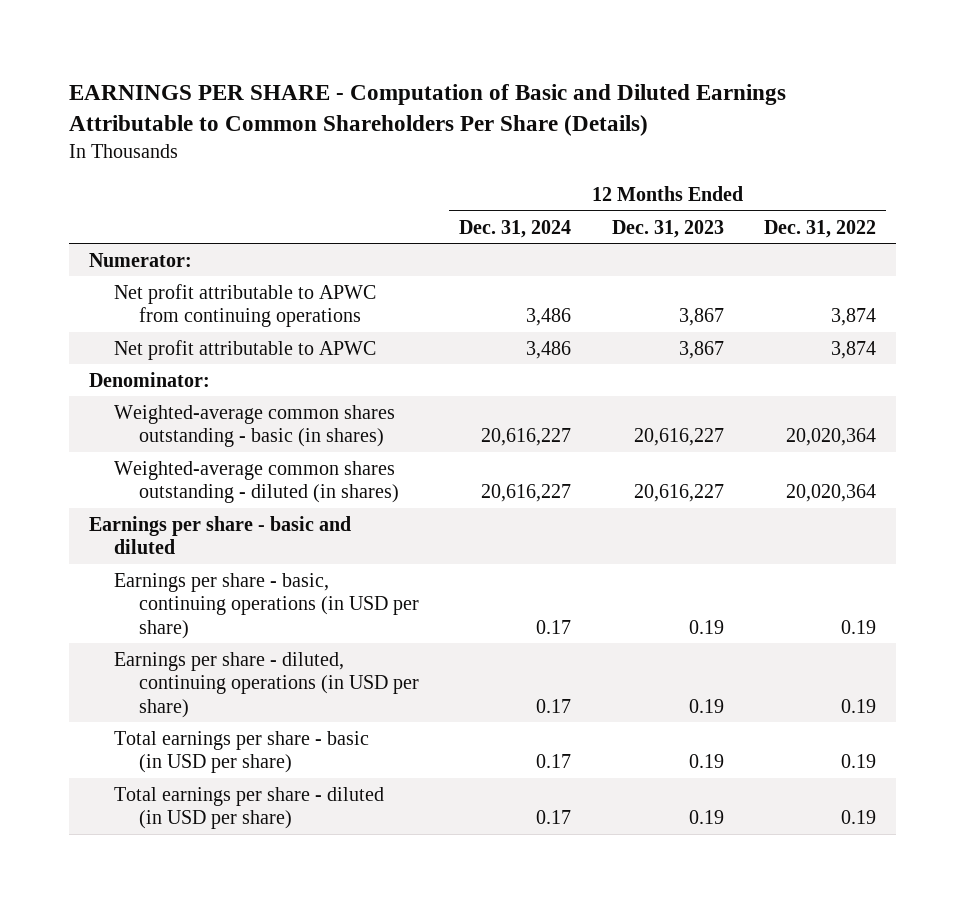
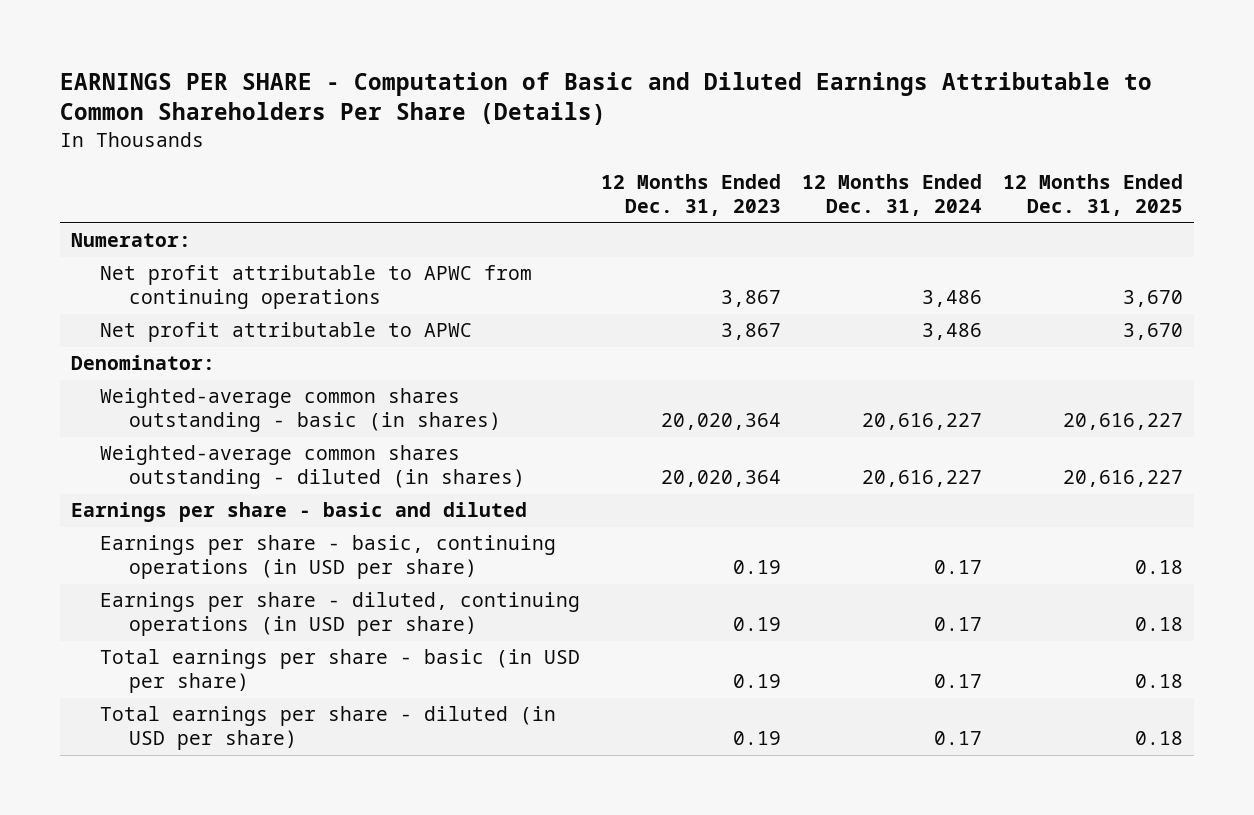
[763,219,876,238] Dec. 31, 2022 -> none
none -> [1003,174,1184,217] 12 Months Ended Dec. 31, 2025
[633,428,724,447] 20,616,227 -> [660,413,781,431] 20,020,364
[633,484,724,503] 20,616,227 -> [660,470,781,488] 20,020,364

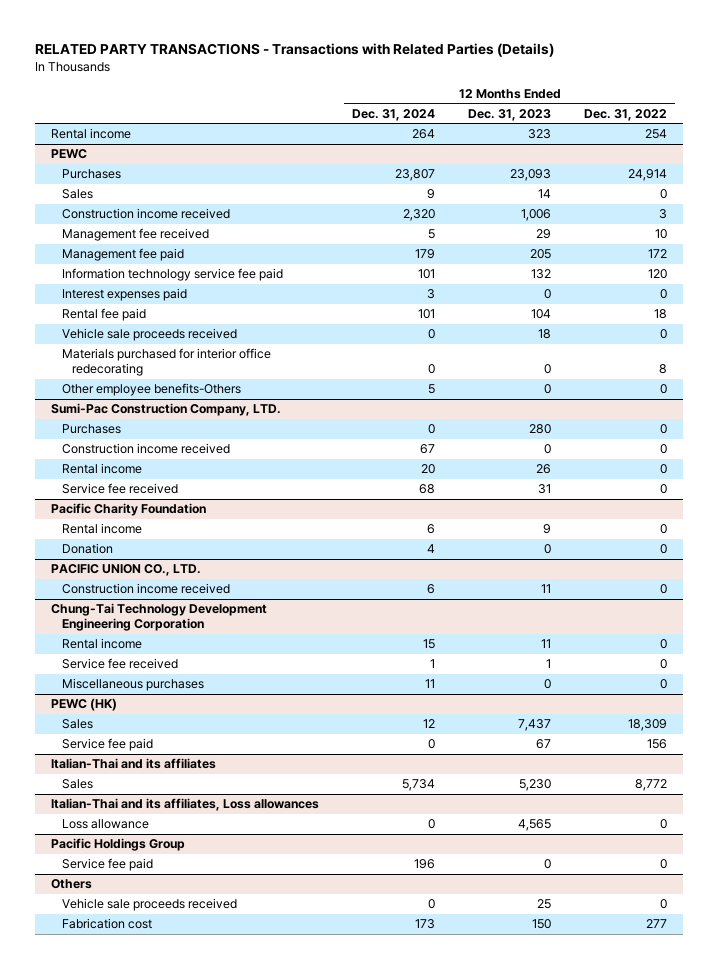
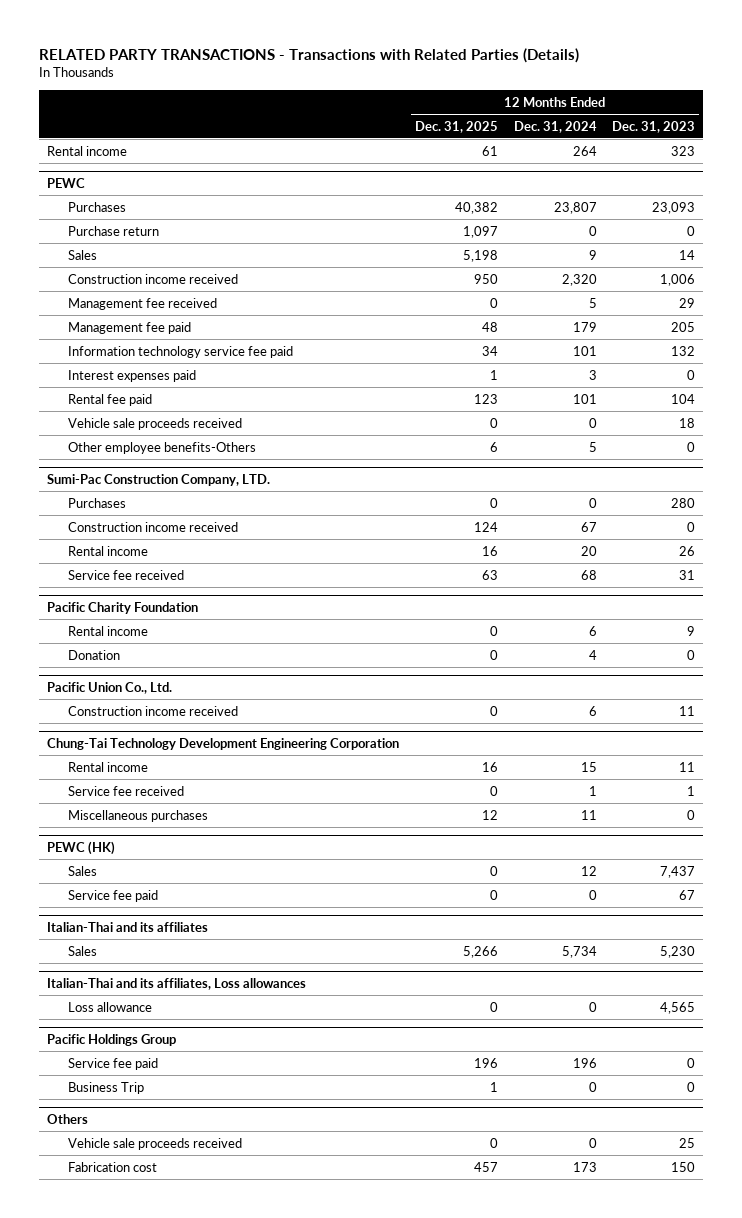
[583,108,667,121] Dec. 31, 2022 -> none
none -> [414,120,498,133] Dec. 31, 2025
none -> [67,225,159,236] Purchase return
[61,348,271,377] Materials purchased for interior office redecorating -> none
[51,564,202,577] PACIFIC UNION CO., LTD. -> [46,681,172,694] Pacific Union Co., Ltd.
none -> [67,1081,144,1094] Business Trip

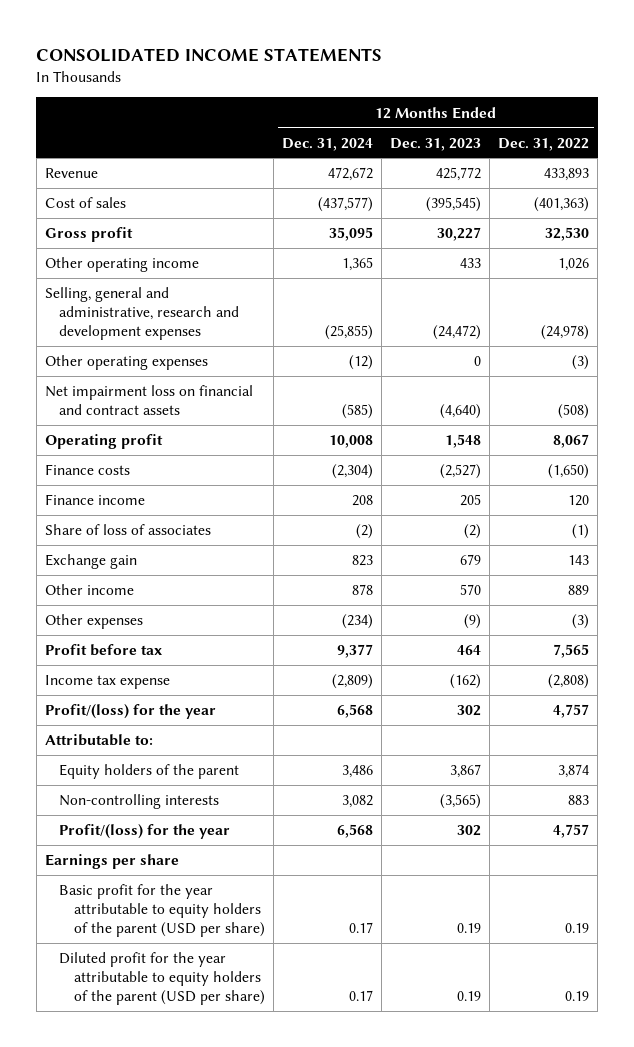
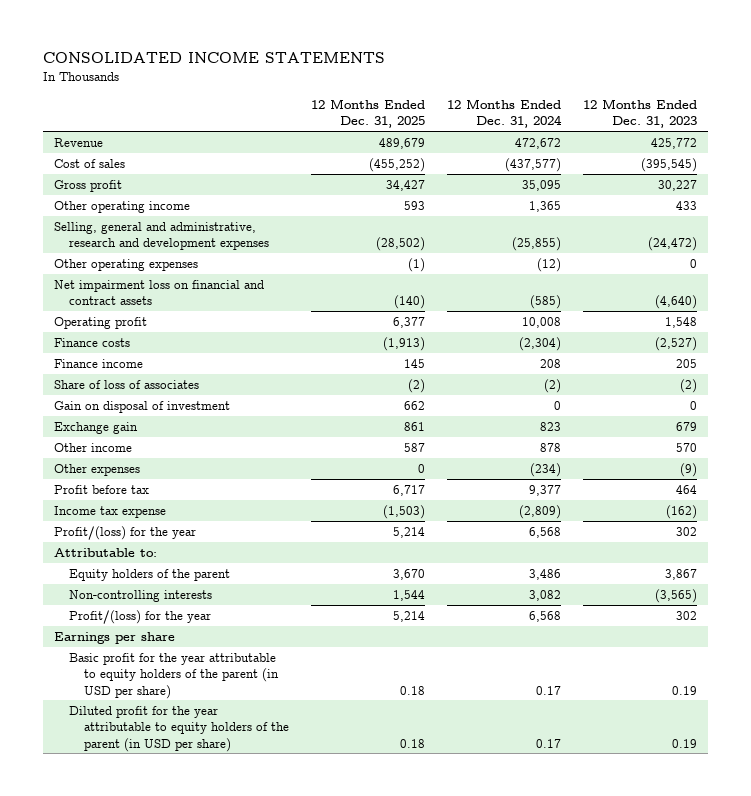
[498,137,590,151] Dec. 31, 2022 -> none
none -> [311,98,426,129] 12 Months Ended Dec. 31, 2025
none -> [54,400,231,413] Gain on disposal of investment
[59,884,266,938] Basic profit for the year attributable to equity holders of the parent (USD per share) -> [69,652,280,699] Basic profit for the year attributable to equity holders of the parent (in USD per share)
[59,952,266,1006] Diluted profit for the year attributable to equity holders of the parent (USD per share) -> [69,705,290,752] Diluted profit for the year attributable to equity holders of the parent (in USD per share)

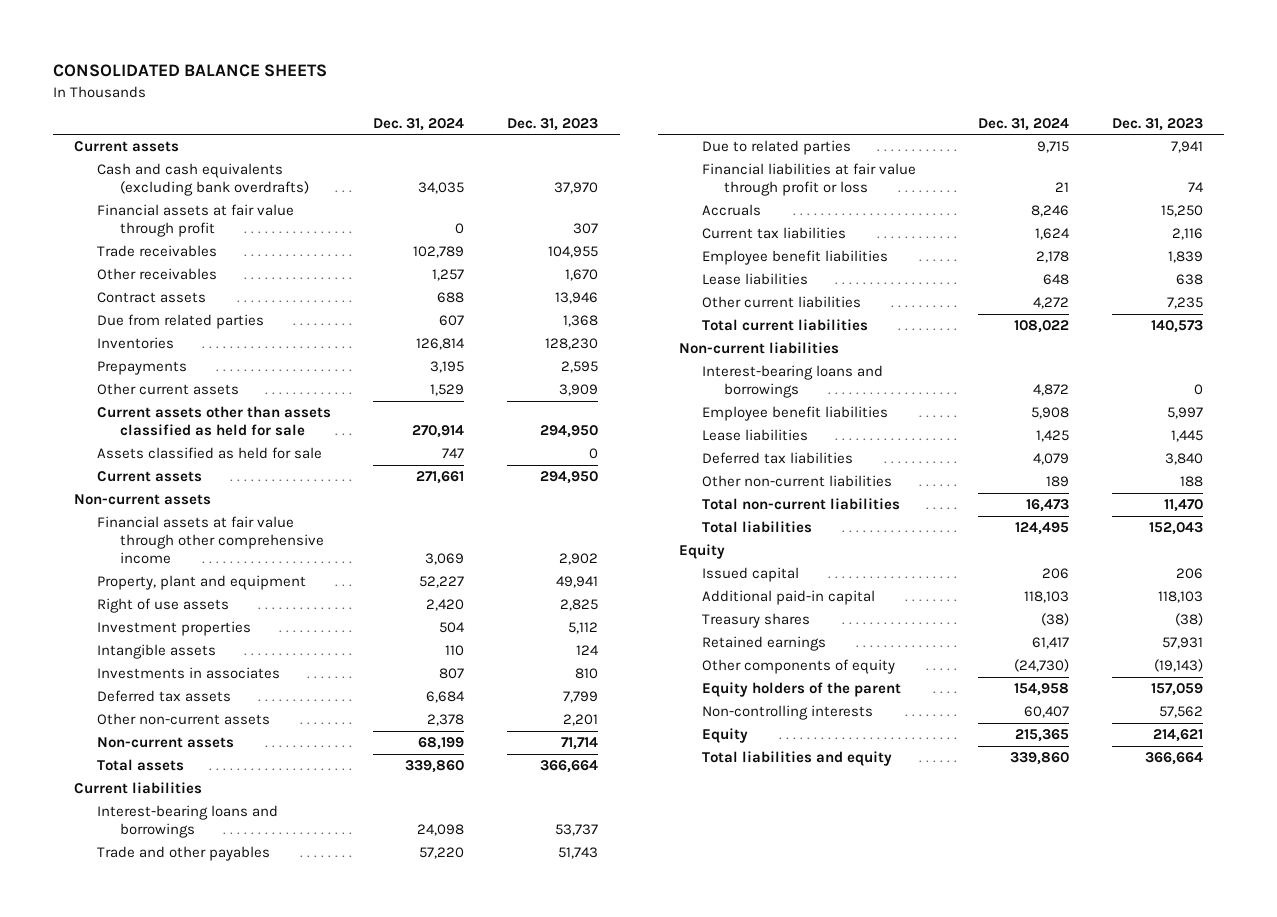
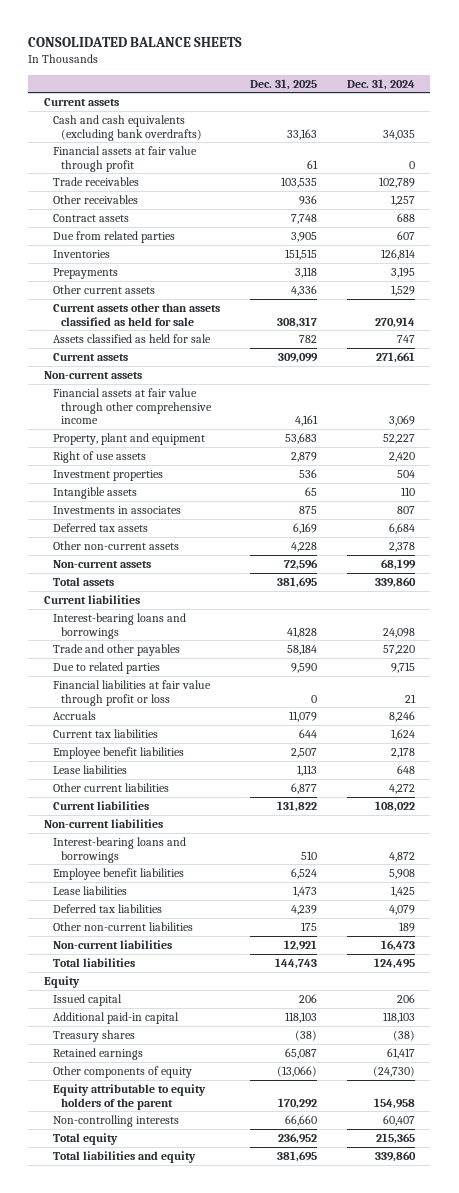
[507,117,599,131] Dec. 31, 2023 -> none
none -> [249,78,317,90] Dec. 31, 2025
[701,319,868,332] Total current liabilities -> [52,800,149,810] Current liabilities
[701,498,900,511] Total non-current liabilities -> [52,939,172,949] Non-current liabilities
[701,682,901,698] Equity holders of the parent -> [52,1083,206,1110] Equity attributable to equity holders of the parent
[701,728,748,744] Equity -> [52,1132,118,1145] Total equity

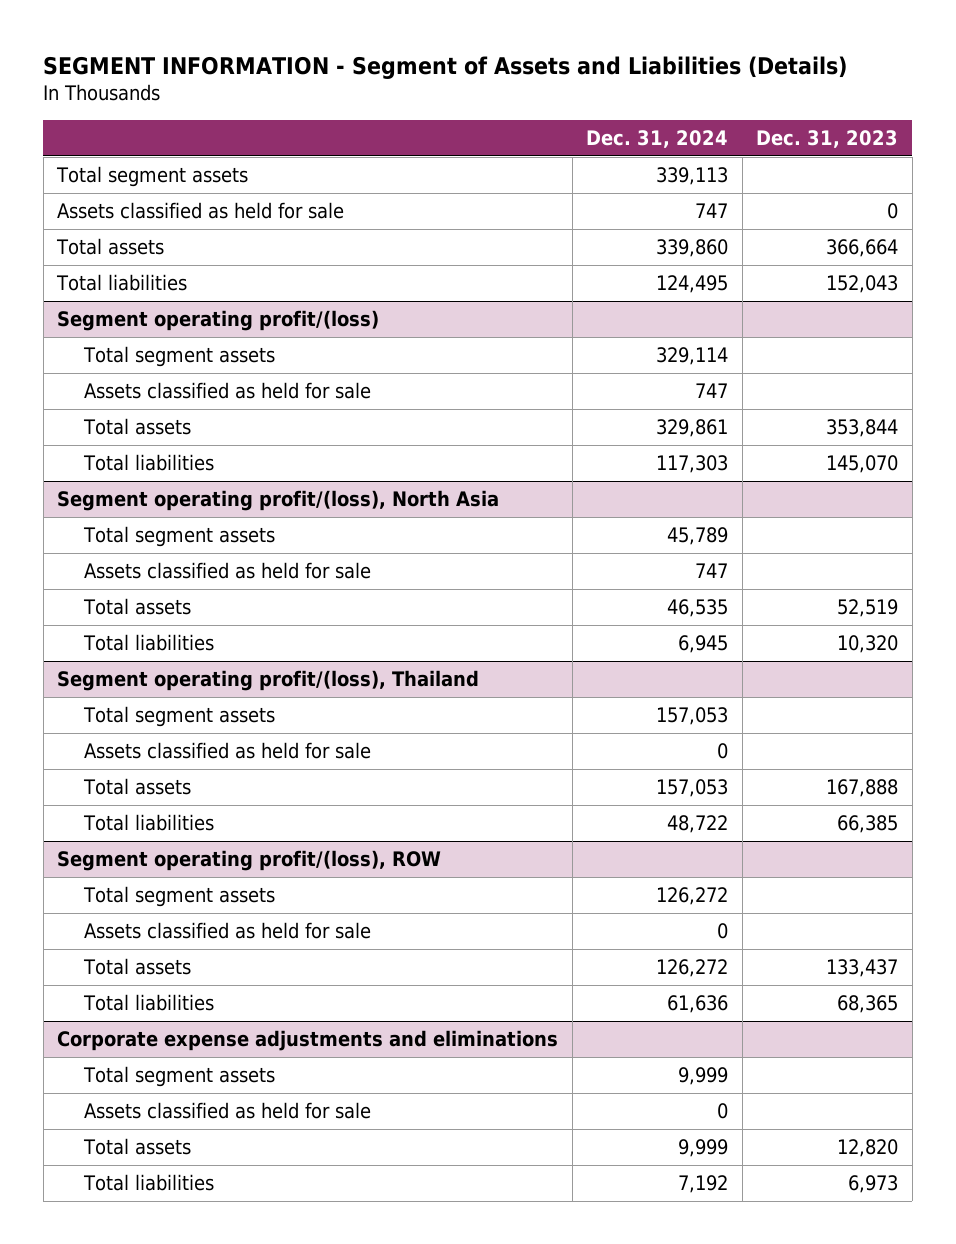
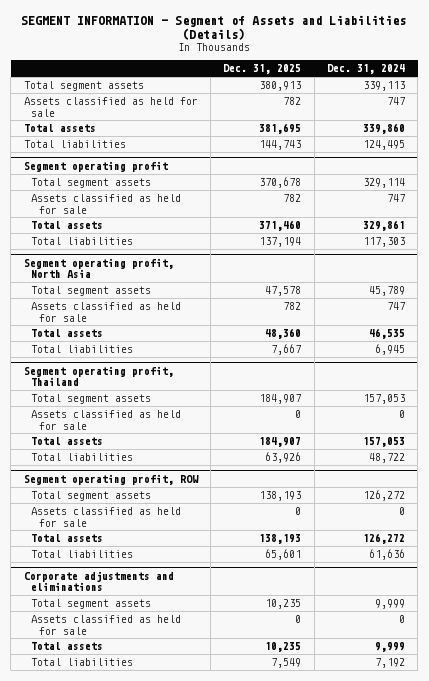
[756,129,899,148] Dec. 31, 2023 -> none
none -> [223,64,302,75] Dec. 31, 2025
[57,310,380,332] Segment operating profit/(loss) -> [23,160,168,172] Segment operating profit
[57,490,500,512] Segment operating profit/(loss), North Asia -> [23,257,174,279] Segment operating profit, North Asia
[57,670,480,692] Segment operating profit/(loss), Thailand -> [23,365,174,387] Segment operating profit, Thailand
[57,850,442,872] Segment operating profit/(loss), ROW -> [23,473,199,485] Segment operating profit, ROW
[57,1030,559,1052] Corporate expense adjustments and eliminations -> [23,570,174,592] Corporate adjustments and eliminations

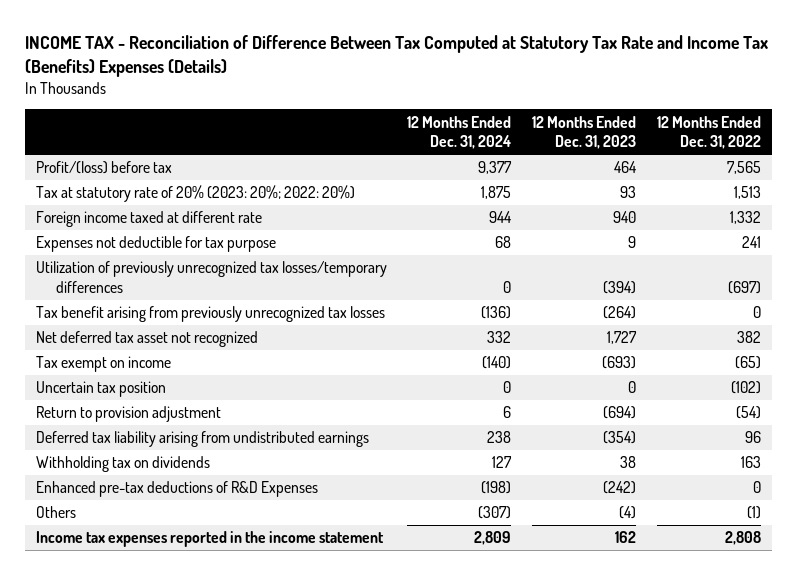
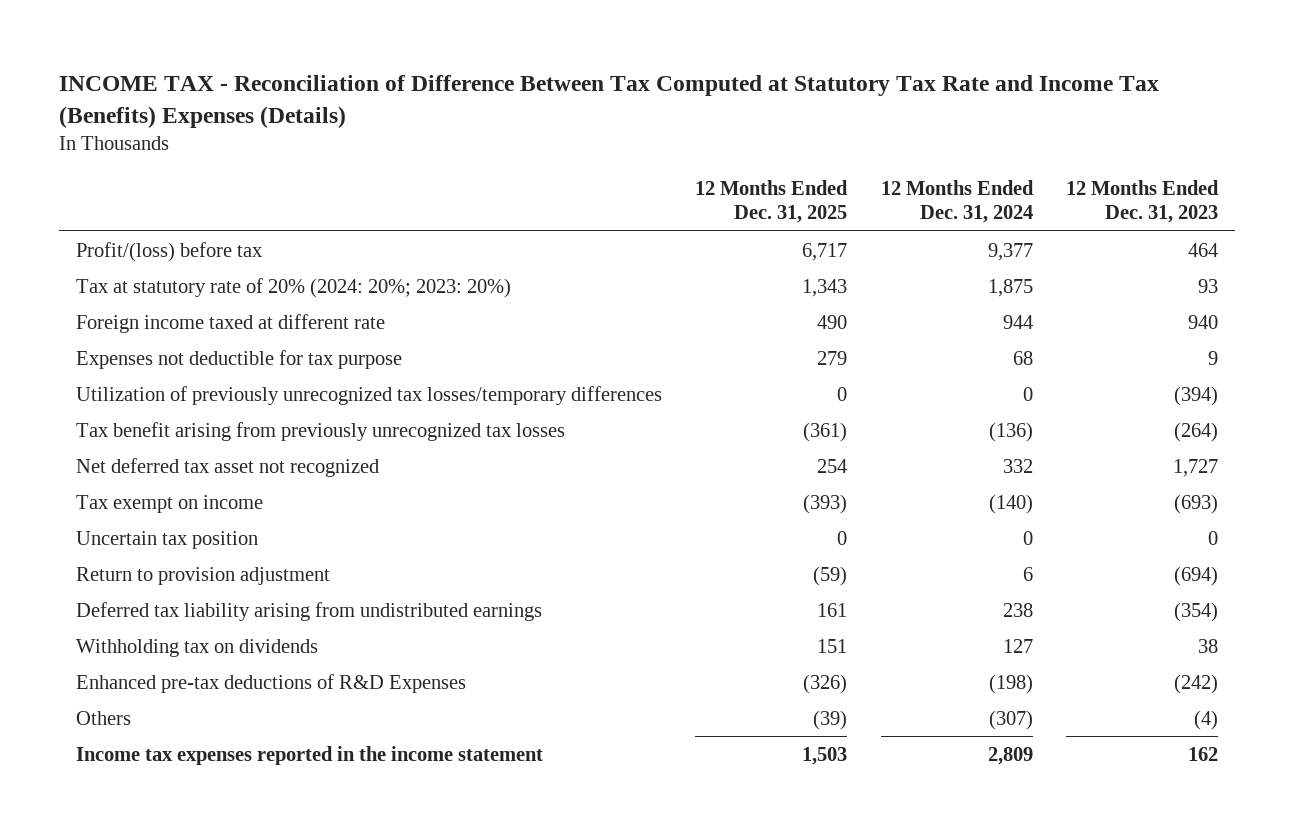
[657,115,762,149] 12 Months Ended Dec. 31, 2022 -> none
none -> [695,180,849,224] 12 Months Ended Dec. 31, 2025
[35,185,355,203] Tax at statutory rate of 20% (2023: 20%; 2022: 20%) -> [75,277,511,298] Tax at statutory rate of 20% (2024: 20%; 2023: 20%)

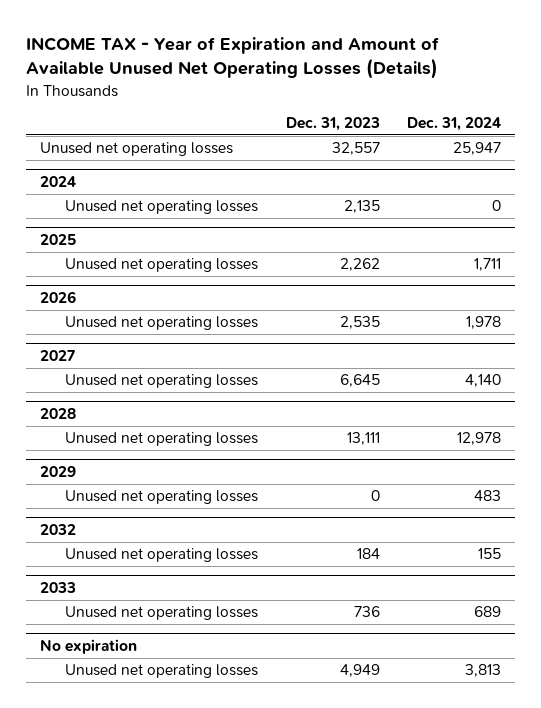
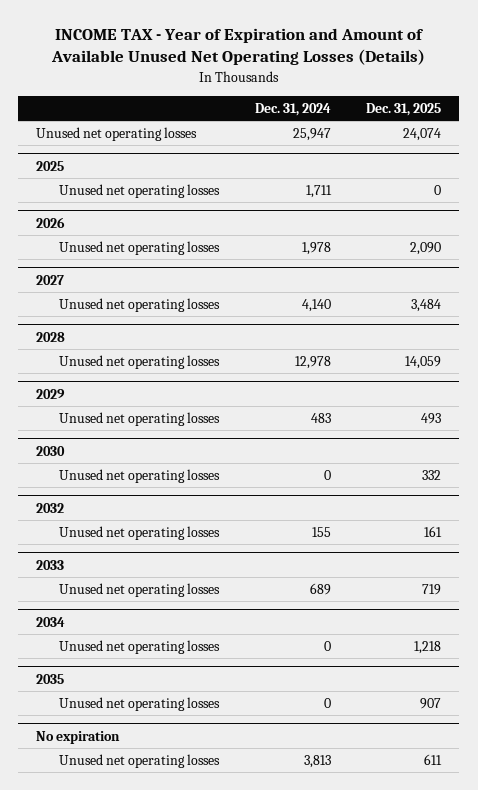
[285,117,380,132] Dec. 31, 2023 -> none
none -> [366,102,442,116] Dec. 31, 2025
[39,176,76,188] 2024 -> none
[64,200,258,215] Unused net operating losses -> none
none -> [36,445,66,456] 2030
none -> [58,469,220,484] Unused net operating losses
none -> [36,616,66,627] 2034
none -> [58,640,220,655] Unused net operating losses
none -> [36,673,65,684] 2035
none -> [58,697,220,712] Unused net operating losses

